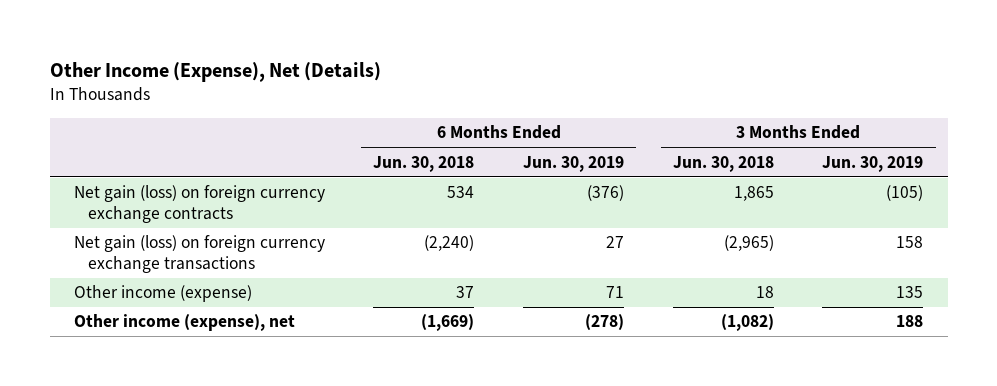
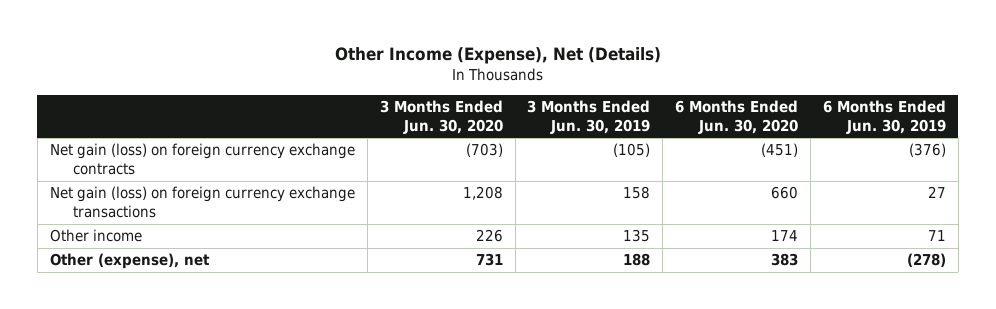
[373,155,475,172] Jun. 30, 2018 -> none
[672,155,774,172] Jun. 30, 2018 -> none
none -> [379,99,503,134] 3 Months Ended Jun. 30, 2020
none -> [675,99,799,134] 6 Months Ended Jun. 30, 2020
[73,285,252,303] Other income (expense) -> [49,229,142,243] Other income
[73,314,295,332] Other income (expense), net -> [49,253,210,270] Other (expense), net

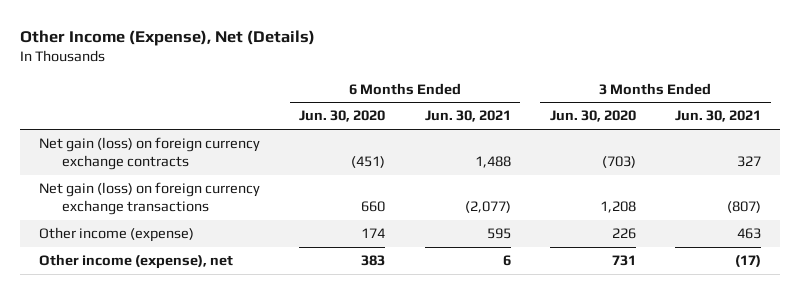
[527,99,651,134] 3 Months Ended Jun. 30, 2019 -> none
[823,99,947,134] 6 Months Ended Jun. 30, 2019 -> none
none -> [424,110,511,123] Jun. 30, 2021
none -> [674,110,761,123] Jun. 30, 2021
[49,229,142,243] Other income -> [39,226,195,242] Other income (expense)
[49,253,210,270] Other (expense), net -> [39,253,234,269] Other income (expense), net

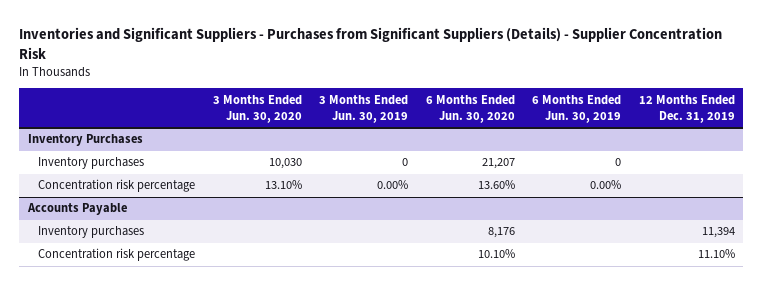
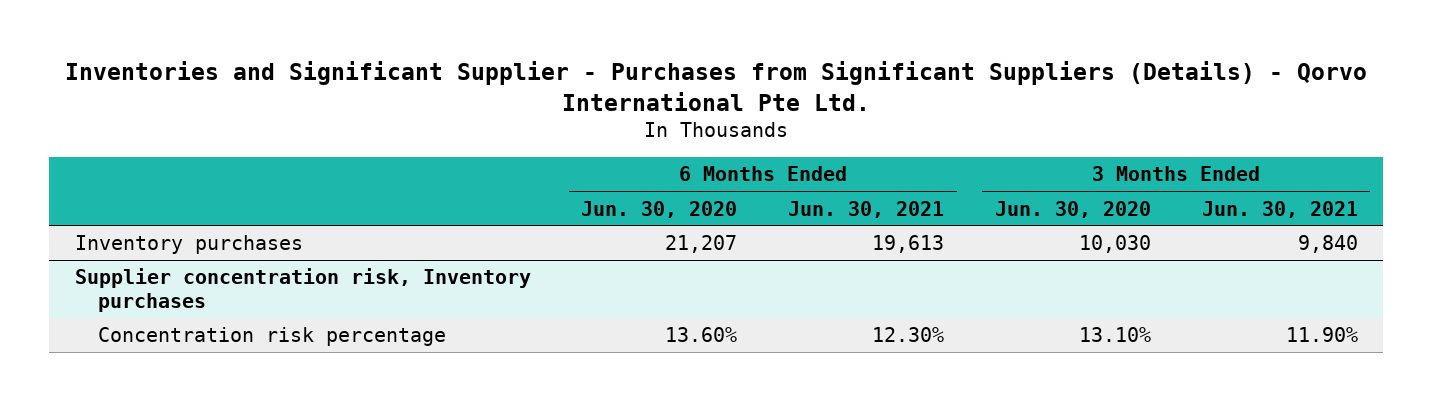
[19,27,723,59] Inventories and Significant Suppliers - Purchases from Significant Suppliers (Details) - Supplier Concentration Risk -> [65,61,1368,111] Inventories and Significant Supplier - Purchases from Significant Suppliers (Details) - Qorvo International Pte Ltd.
[319,94,409,124] 3 Months Ended Jun. 30, 2019 -> none
[532,94,622,124] 6 Months Ended Jun. 30, 2019 -> none
[638,94,735,124] 12 Months Ended Dec. 31, 2019 -> none
none -> [788,200,945,218] Jun. 30, 2021
none -> [1201,200,1358,218] Jun. 30, 2021
[28,134,144,147] Inventory Purchases -> none
none -> [74,268,531,313] Supplier concentration risk, Inventory purchases
[27,203,128,216] Accounts Payable -> none
[38,226,145,239] Inventory purchases -> none
[38,248,196,262] Concentration risk percentage -> none

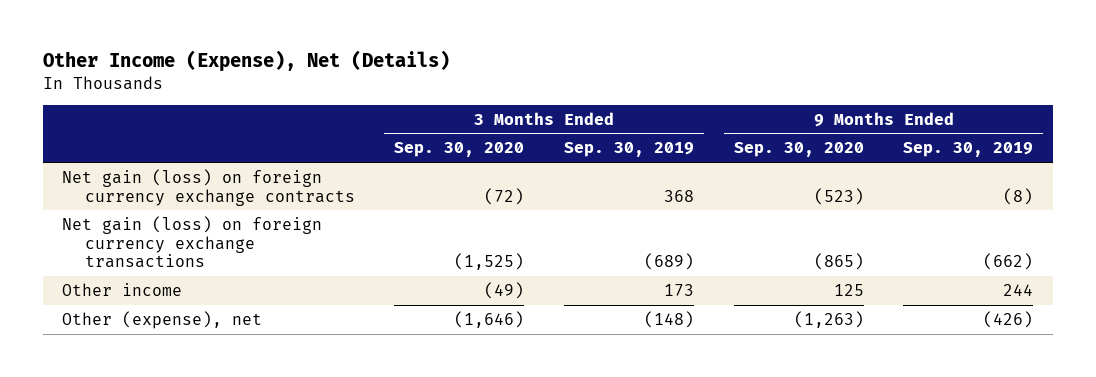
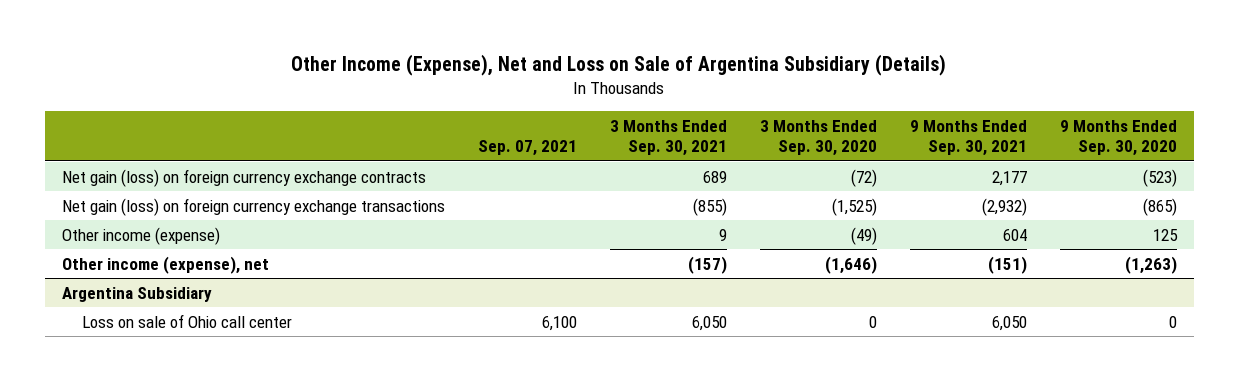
[42,50,450,73] Other Income (Expense), Net (Details) -> [291,54,947,77] Other Income (Expense), Net and Loss on Sale of Argentina Subsidiary (Details)
[563,142,694,158] Sep. 30, 2019 -> none
[903,142,1034,158] Sep. 30, 2019 -> none
none -> [477,140,577,157] Sep. 07, 2021
none -> [609,119,727,157] 3 Months Ended Sep. 30, 2021
none -> [910,119,1028,157] 9 Months Ended Sep. 30, 2021
[62,282,183,296] Other income -> [61,226,220,245] Other income (expense)
[62,310,263,329] Other (expense), net -> [61,255,269,274] Other income (expense), net
none -> [61,286,212,302] Argentina Subsidiary
none -> [82,313,293,328] Loss on sale of Ohio call center

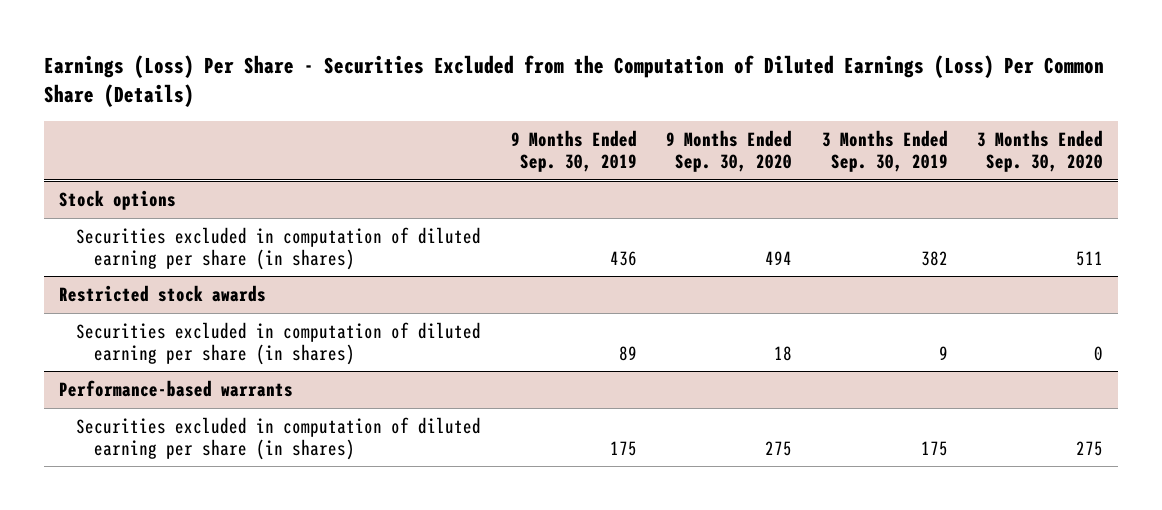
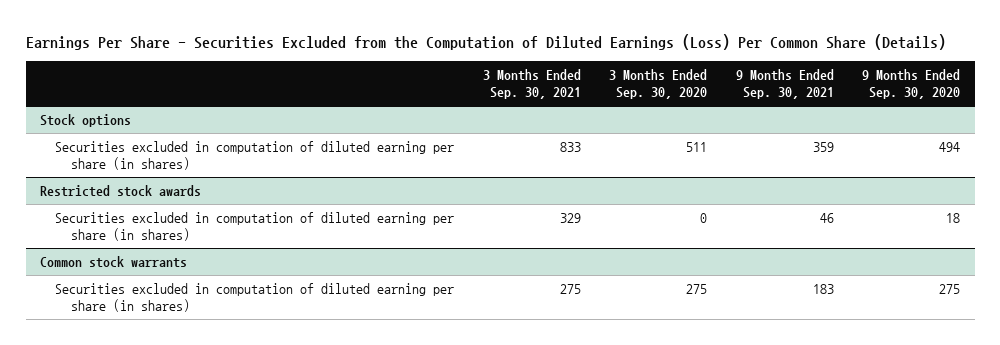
[44,55,1105,108] Earnings (Loss) Per Share - Securities Excluded from the Computation of Diluted Earnings (Loss) Per Common Share (Details) -> [25,34,946,51] Earnings Per Share - Securities Excluded from the Computation of Diluted Earnings (Loss) Per Common Share (Details)
[510,130,637,172] 9 Months Ended Sep. 30, 2019 -> none
[821,130,948,172] 3 Months Ended Sep. 30, 2019 -> none
none -> [482,69,581,100] 3 Months Ended Sep. 30, 2021
none -> [735,69,834,100] 9 Months Ended Sep. 30, 2021
[58,379,293,397] Performance-based warrants -> [39,255,187,268] Common stock warrants

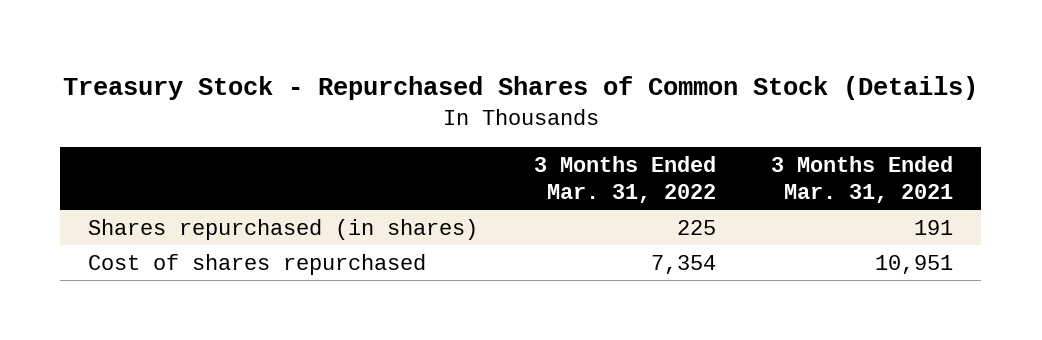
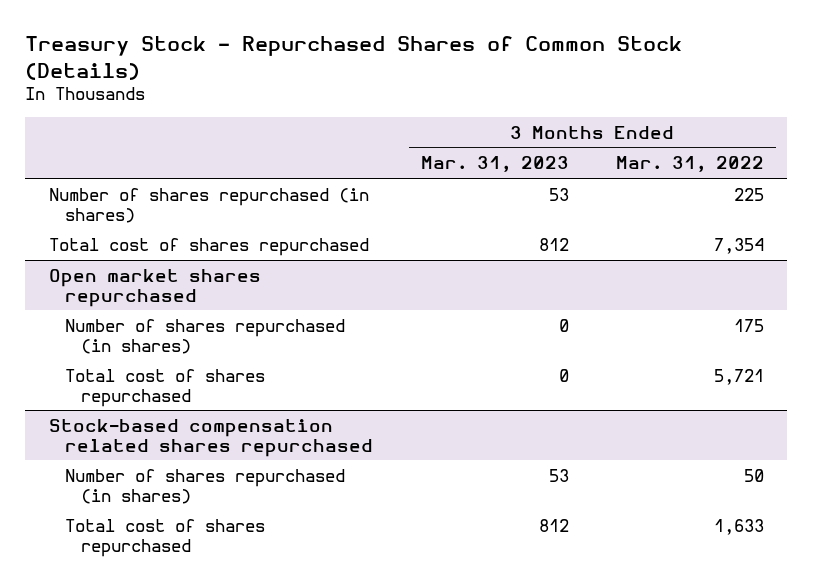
[771,155,954,204] 3 Months Ended Mar. 31, 2021 -> none
none -> [420,156,569,173] Mar. 31, 2023
[88,218,479,240] Shares repurchased (in shares) -> [48,187,369,223] Number of shares repurchased (in shares)
[88,253,427,275] Cost of shares repurchased -> [48,237,369,256] Total cost of shares repurchased
none -> [48,268,261,307] Open market shares repurchased
none -> [65,318,346,354] Number of shares repurchased (in shares)
none -> [65,368,266,407] Total cost of shares repurchased
none -> [48,418,374,457] Stock-based compensation related shares repurchased
none -> [65,468,346,504] Number of shares repurchased (in shares)
none -> [65,518,266,557] Total cost of shares repurchased

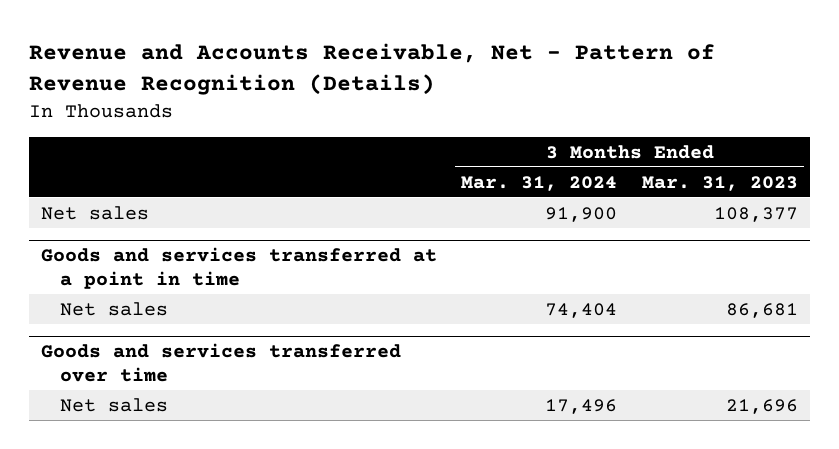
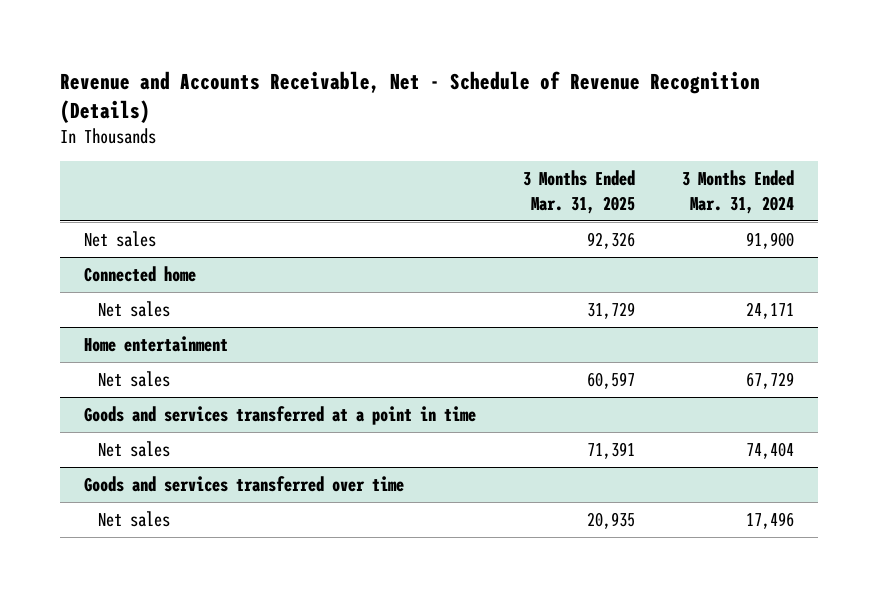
[28,43,715,96] Revenue and Accounts Receivable, Net - Pattern of Revenue Recognition (Details) -> [59,70,760,123] Revenue and Accounts Receivable, Net - Schedule of Revenue Recognition (Details)
[642,175,799,191] Mar. 31, 2023 -> none
none -> [522,170,635,214] 3 Months Ended Mar. 31, 2025
none -> [83,265,196,282] Connected home
none -> [98,300,171,317] Net sales
none -> [83,335,228,352] Home entertainment
none -> [98,370,171,387] Net sales

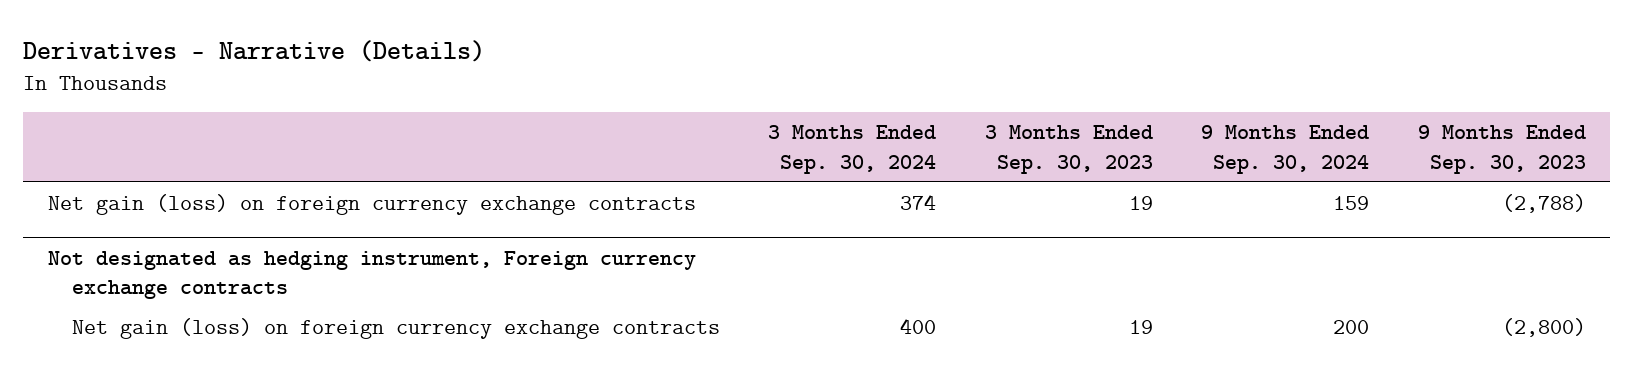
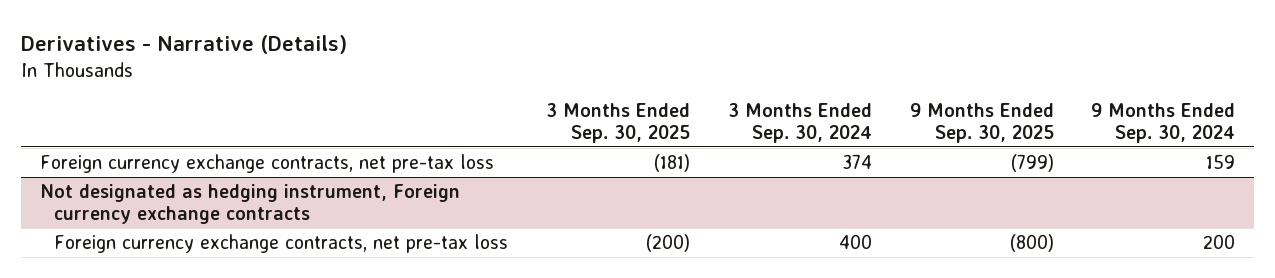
[984,125,1153,174] 3 Months Ended Sep. 30, 2023 -> none
[1417,125,1586,174] 9 Months Ended Sep. 30, 2023 -> none
none -> [545,102,690,144] 3 Months Ended Sep. 30, 2025
none -> [909,102,1054,144] 9 Months Ended Sep. 30, 2025
[47,193,696,215] Net gain (loss) on foreign currency exchange contracts -> [39,153,494,173] Foreign currency exchange contracts, net pre-tax loss
[71,317,720,339] Net gain (loss) on foreign currency exchange contracts -> [53,233,508,253] Foreign currency exchange contracts, net pre-tax loss

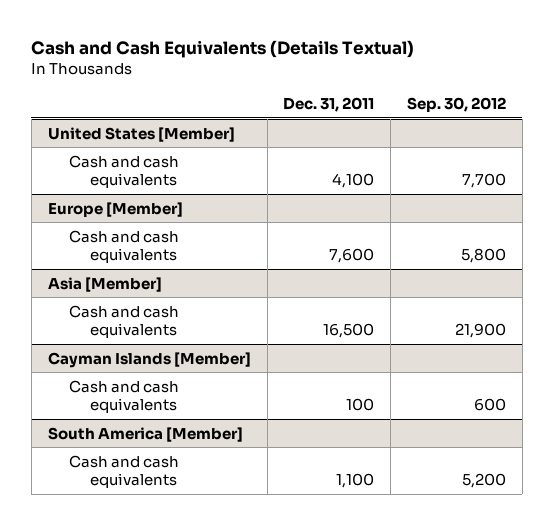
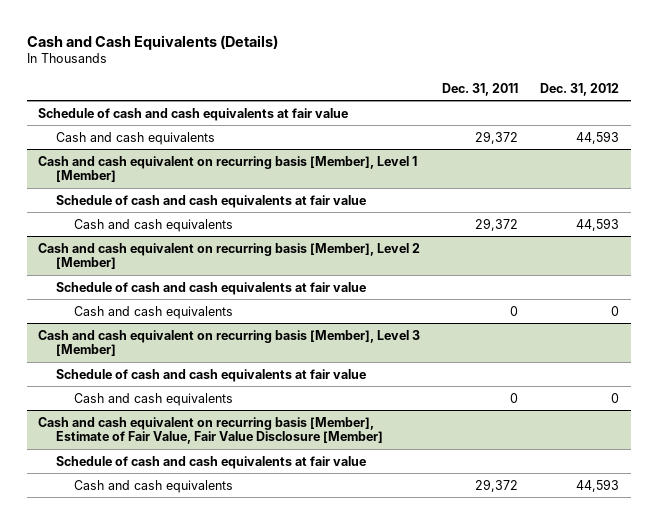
[31,40,415,59] Cash and Cash Equivalents (Details Textual) -> [27,34,279,50] Cash and Cash Equivalents (Details)
[407,96,507,112] Sep. 30, 2012 -> none
none -> [540,82,620,96] Dec. 31, 2012
[47,126,235,142] United States [Member] -> none
[47,201,183,217] Europe [Member] -> none
[47,276,162,292] Asia [Member] -> none
[47,351,251,368] Cayman Islands [Member] -> none
[47,426,243,442] South America [Member] -> none
none -> [38,107,349,121] Schedule of cash and cash equivalents at fair value
[332,173,375,189] 4,100 -> [475,130,519,144] 29,372
none -> [38,155,418,183] Cash and cash equivalent on recurring basis [Member], Level 1 [Member]
none -> [55,194,366,208] Schedule of cash and cash equivalents at fair value
[329,248,375,264] 7,600 -> [475,217,519,231] 29,372
none -> [38,242,421,270] Cash and cash equivalent on recurring basis [Member], Level 2 [Member]
none -> [55,281,366,295] Schedule of cash and cash equivalents at fair value
[323,323,375,339] 16,500 -> [510,305,519,316] 0
none -> [38,329,421,357] Cash and cash equivalent on recurring basis [Member], Level 3 [Member]
none -> [55,368,366,382] Schedule of cash and cash equivalents at fair value
[346,398,375,412] 100 -> [510,392,519,403] 0
none -> [38,416,383,445] Cash and cash equivalent on recurring basis [Member], Estimate of Fair Value, Fair Value Disclosure [Member]
none -> [55,455,366,469] Schedule of cash and cash equivalents at fair value
[336,473,375,489] 1,100 -> [475,478,519,492] 29,372

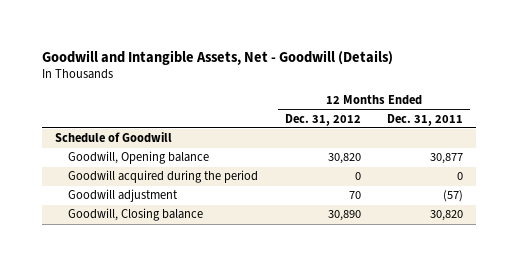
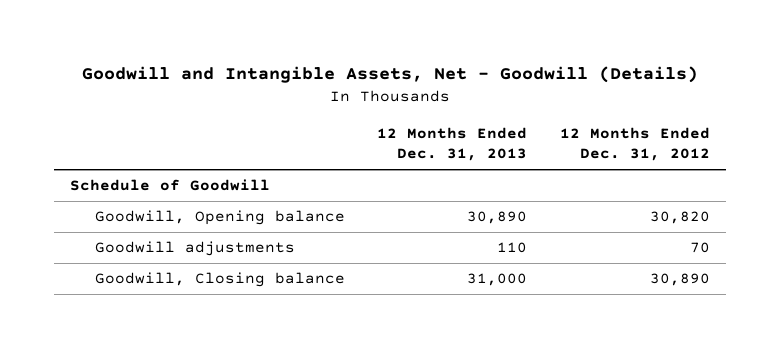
[386,113,463,126] Dec. 31, 2011 -> none
none -> [377,126,528,162] 12 Months Ended Dec. 31, 2013
[68,170,259,184] Goodwill acquired during the period -> none
[68,189,179,203] Goodwill adjustment -> [94,241,295,257] Goodwill adjustments

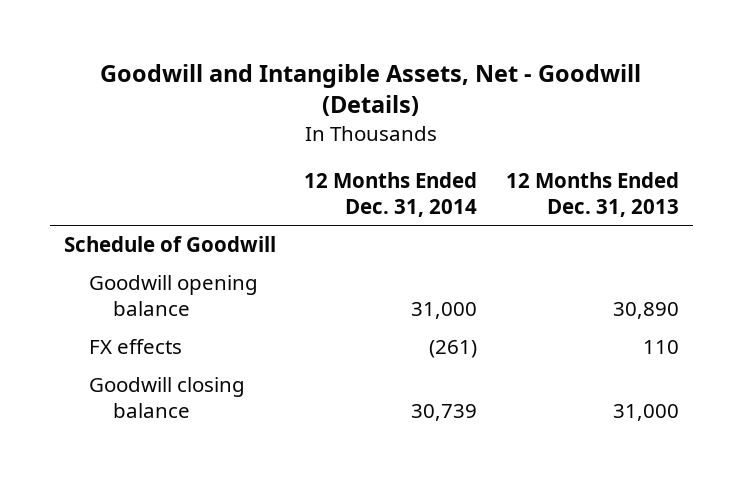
[559,126,710,162] 12 Months Ended Dec. 31, 2012 -> none
none -> [304,171,478,217] 12 Months Ended Dec. 31, 2014
[94,210,345,226] Goodwill, Opening balance -> [88,275,258,317] Goodwill opening balance
[94,241,295,257] Goodwill adjustments -> [88,339,182,355] FX effects
[94,272,345,288] Goodwill, Closing balance -> [88,377,245,419] Goodwill closing balance

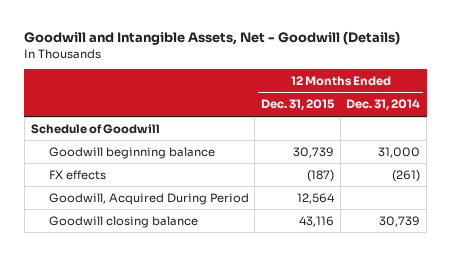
[505,171,679,217] 12 Months Ended Dec. 31, 2013 -> none
none -> [261,99,336,111] Dec. 31, 2015
[88,275,258,317] Goodwill opening balance -> [48,146,215,159] Goodwill beginning balance
none -> [48,192,249,205] Goodwill, Acquired During Period

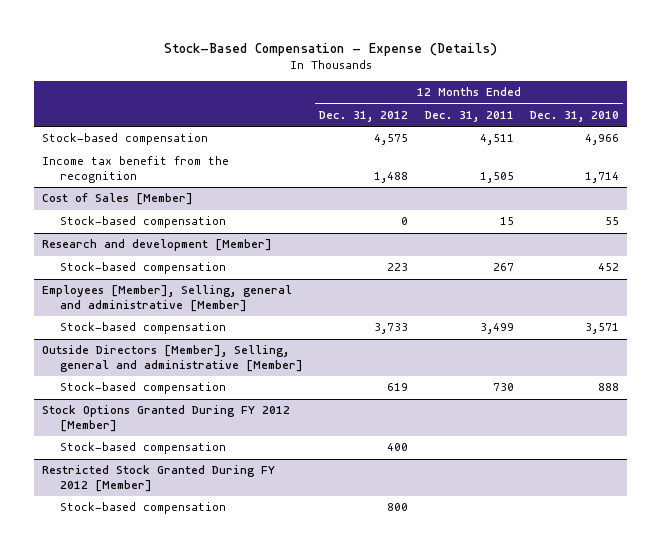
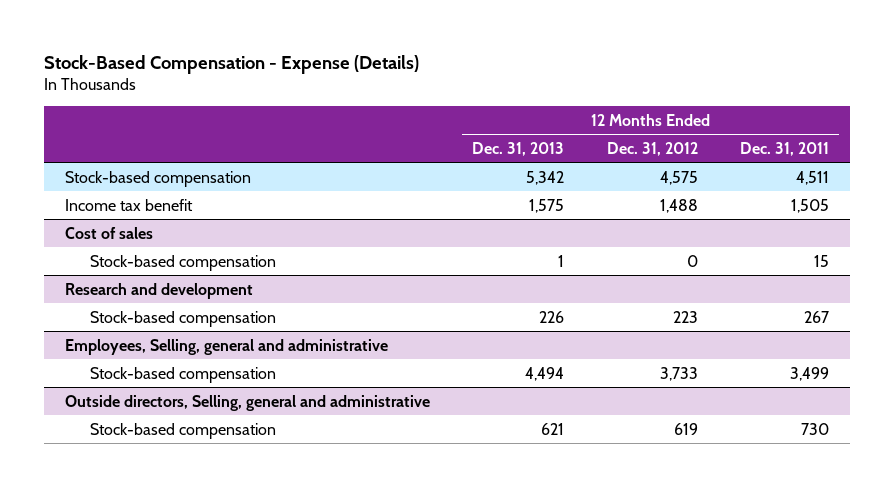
[529,110,619,122] Dec. 31, 2010 -> none
none -> [472,141,565,156] Dec. 31, 2013
[42,156,230,184] Income tax benefit from the recognition -> [64,198,193,211] Income tax benefit
[42,193,194,206] Cost of Sales [Member] -> [64,226,153,239] Cost of sales
[42,239,273,252] Research and development [Member] -> [64,282,253,299] Research and development
[42,285,293,313] Employees [Member], Selling, general and administrative [Member] -> [64,338,388,355] Employees, Selling, general and administrative
[42,345,304,373] Outside Directors [Member], Selling, general and administrative [Member] -> [64,394,430,411] Outside directors, Selling, general and administrative
[42,405,291,433] Stock Options Granted During FY 2012 [Member] -> none
[60,442,227,455] Stock-based compensation -> none
[42,465,276,493] Restricted Stock Granted During FY 2012 [Member] -> none
[60,502,227,515] Stock-based compensation -> none

